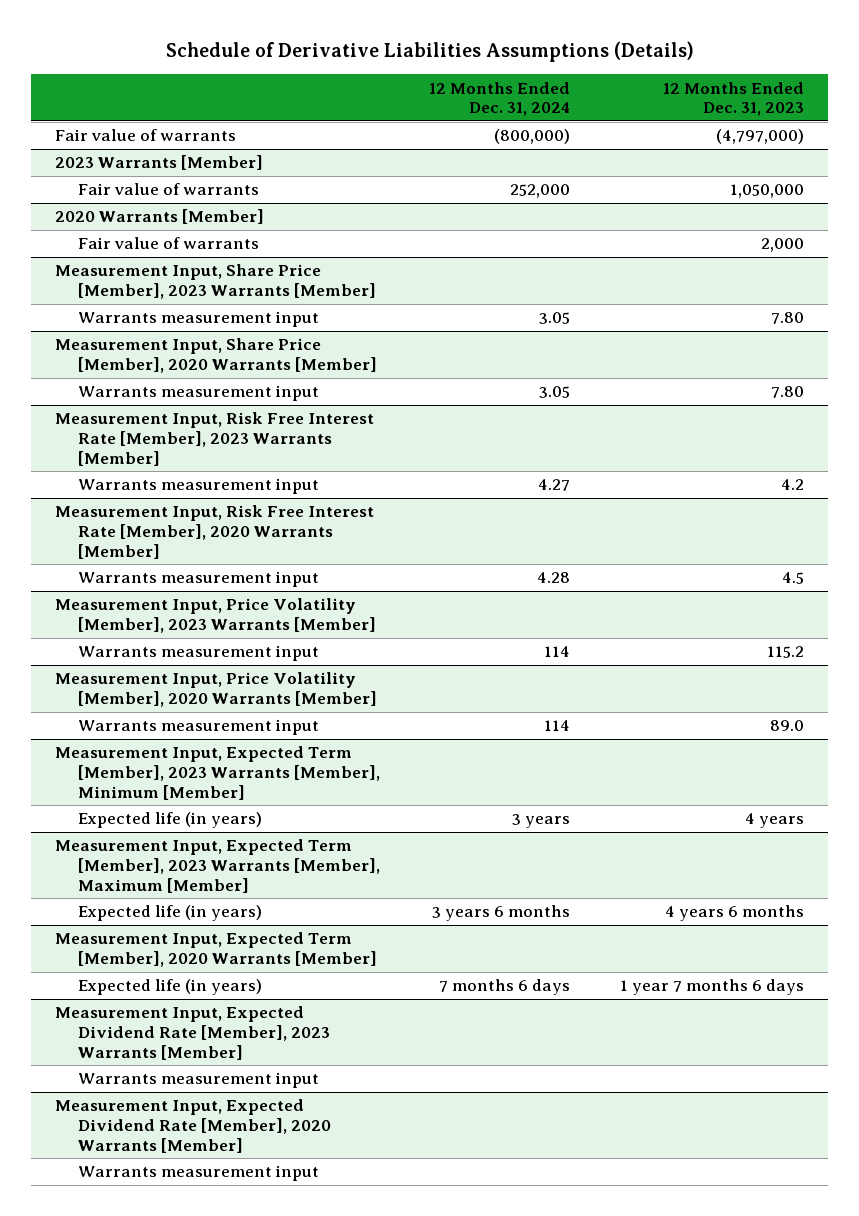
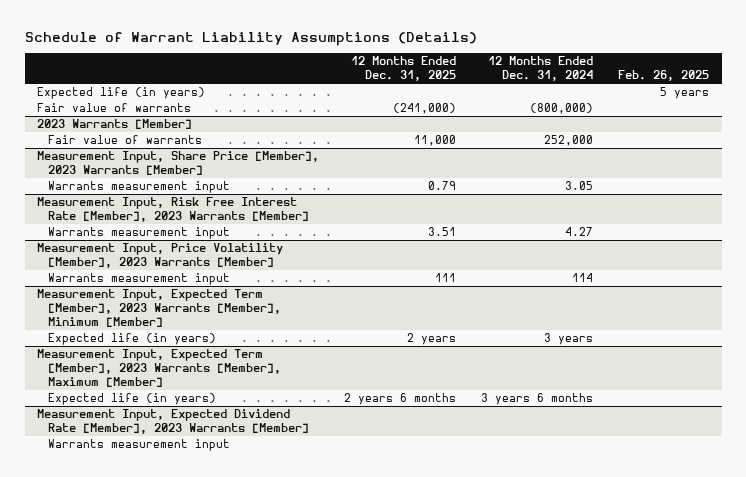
[165,41,694,63] Schedule of Derivative Liabilities Assumptions (Details) -> [24,31,477,46] Schedule of Warrant Liability Assumptions (Details)
[662,81,804,117] 12 Months Ended Dec. 31, 2023 -> none
none -> [351,56,457,82] 12 Months Ended Dec. 31, 2025
none -> [618,70,710,82] Feb. 26, 2025
none -> [37,87,206,100] Expected life (in years)
[55,209,265,225] 2020 Warrants [Member] -> none
[77,237,259,250] Fair value of warrants -> none
[55,338,377,373] Measurement Input, Share Price [Member], 2020 Warrants [Member] -> none
[77,385,319,402] Warrants measurement input -> none
[55,505,375,559] Measurement Input, Risk Free Interest Rate [Member], 2020 Warrants [Member] -> none
[77,571,319,588] Warrants measurement input -> none
[55,672,377,707] Measurement Input, Price Volatility [Member], 2020 Warrants [Member] -> none
[77,719,319,736] Warrants measurement input -> none
[55,932,377,967] Measurement Input, Expected Term [Member], 2020 Warrants [Member] -> none
[77,979,262,996] Expected life (in years) -> none
[55,1099,331,1153] Measurement Input, Expected Dividend Rate [Member], 2020 Warrants [Member] -> none
[77,1165,319,1182] Warrants measurement input -> none

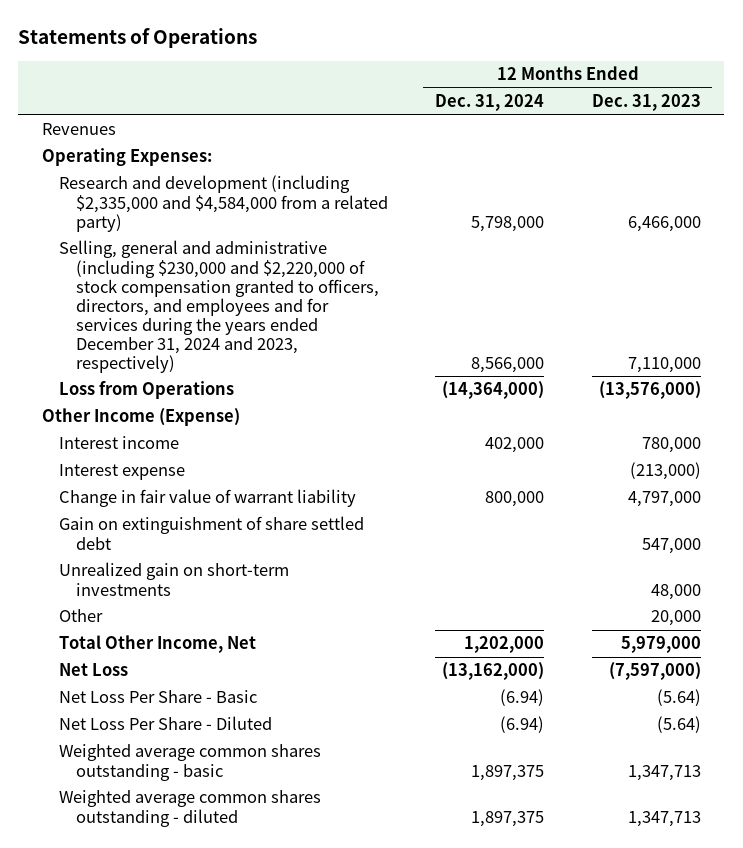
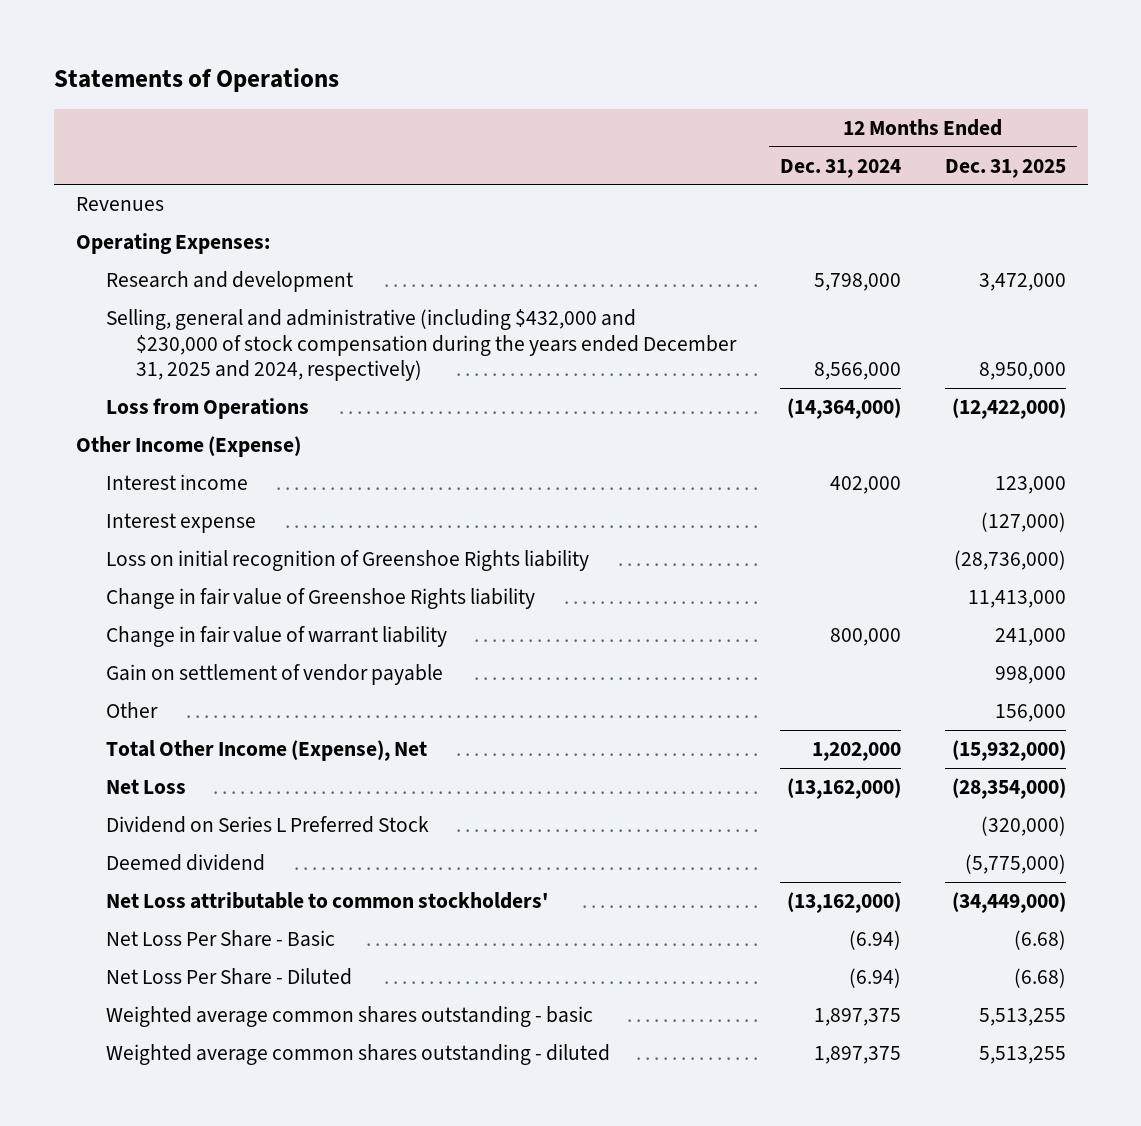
[591,94,701,112] Dec. 31, 2023 -> none
none -> [944,158,1066,178] Dec. 31, 2025
[58,175,388,232] Research and development (including $2,335,000 and $4,584,000 from a related party) -> [105,270,353,292] Research and development
[58,240,379,374] Selling, general and administrative (including $230,000 and $2,220,000 of stock compensation granted to officers, directors, and employees and for services during the years ended December 31, 2024 and 2023, respectively) -> [105,308,737,382] Selling, general and administrative (including $432,000 and $230,000 of stock compensation during the years ended December 31, 2025 and 2024, respectively)
none -> [105,549,589,571] Loss on initial recognition of Greenshoe Rights liability
none -> [105,587,535,609] Change in fair value of Greenshoe Rights liability
[58,516,364,550] Gain on extinguishment of share settled debt -> none
[58,562,289,596] Unrealized gain on short-term investments -> none
none -> [105,663,443,685] Gain on settlement of vendor payable
[58,635,256,654] Total Other Income, Net -> [105,739,427,761] Total Other Income (Expense), Net
none -> [105,815,429,833] Dividend on Series L Preferred Stock
none -> [105,853,265,871] Deemed dividend
none -> [105,891,548,909] Net Loss attributable to common stockholders'

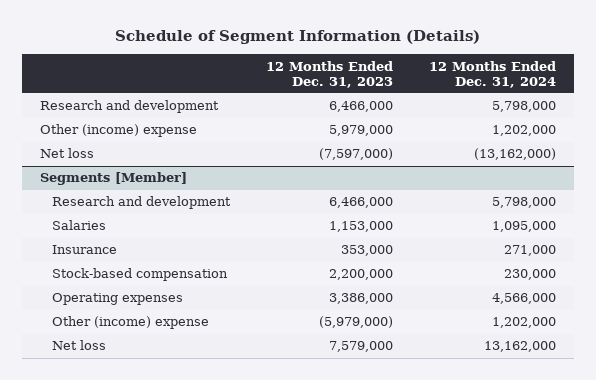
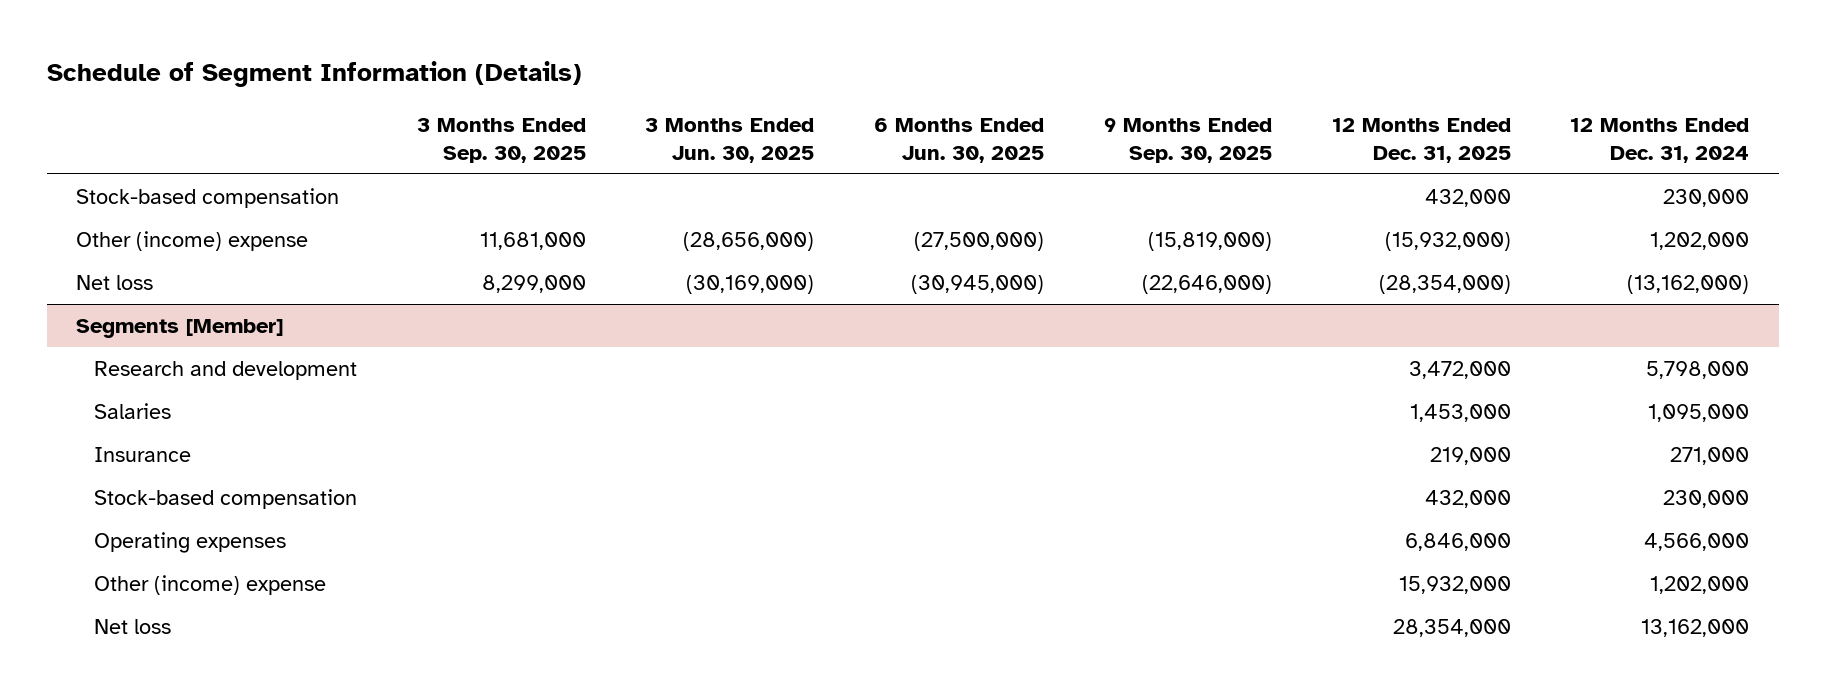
[265,60,393,88] 12 Months Ended Dec. 31, 2023 -> none
none -> [416,117,586,163] 3 Months Ended Sep. 30, 2025
none -> [645,117,815,163] 3 Months Ended Jun. 30, 2025
none -> [874,117,1045,163] 6 Months Ended Jun. 30, 2025
none -> [1103,117,1272,163] 9 Months Ended Sep. 30, 2025
none -> [1331,117,1511,163] 12 Months Ended Dec. 31, 2025
[39,100,219,114] Research and development -> none
none -> [76,188,340,209] Stock-based compensation

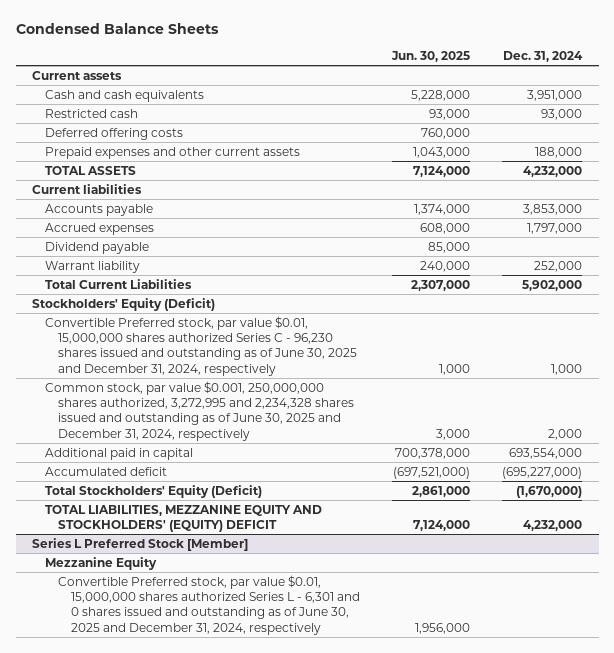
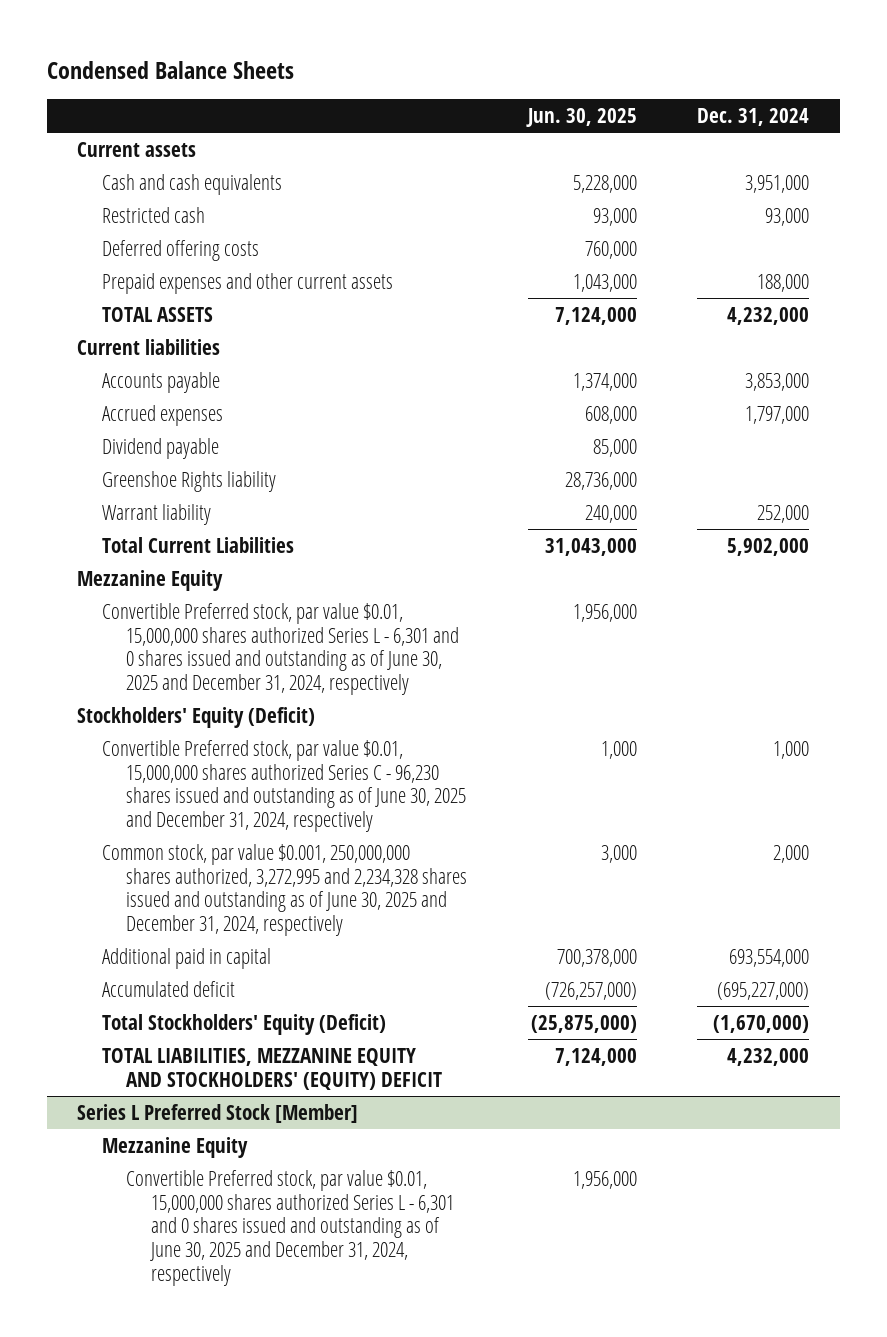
none -> [101,470,276,492] Greenshoe Rights liability
[411,279,471,291] 2,307,000 -> [544,537,637,556] 31,043,000
none -> [77,569,224,591] Mezzanine Equity
none -> [101,602,460,695] Convertible Preferred stock, par value $0.01, 15,000,000 shares authorized Series L - 6,301 and 0 shares issued and outstanding as of June 30, 2025 and December 31, 2024, respectively
[393,466,471,479] (697,521,000) -> [544,981,637,1000] (726,257,000)
[412,485,471,497] 2,861,000 -> [530,1014,637,1033] (25,875,000)

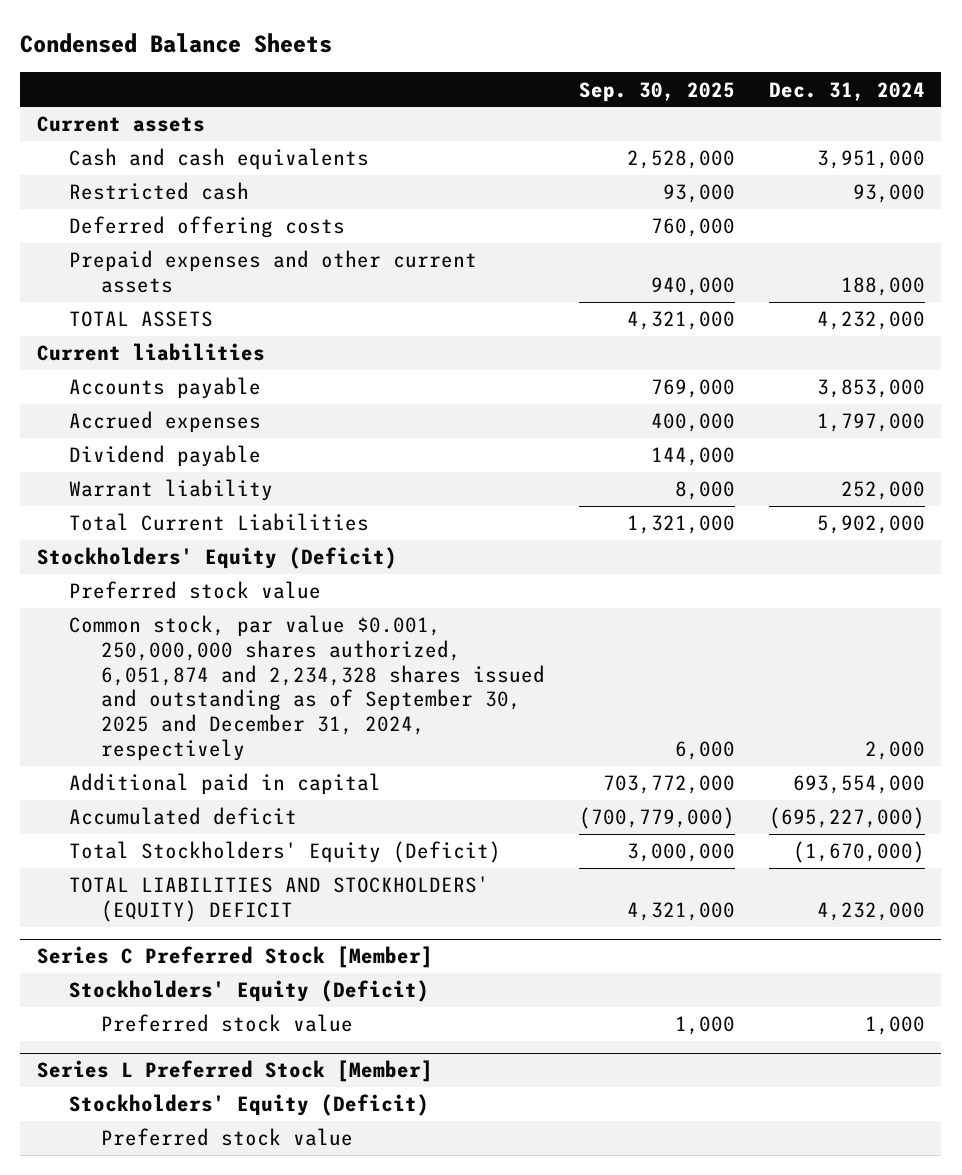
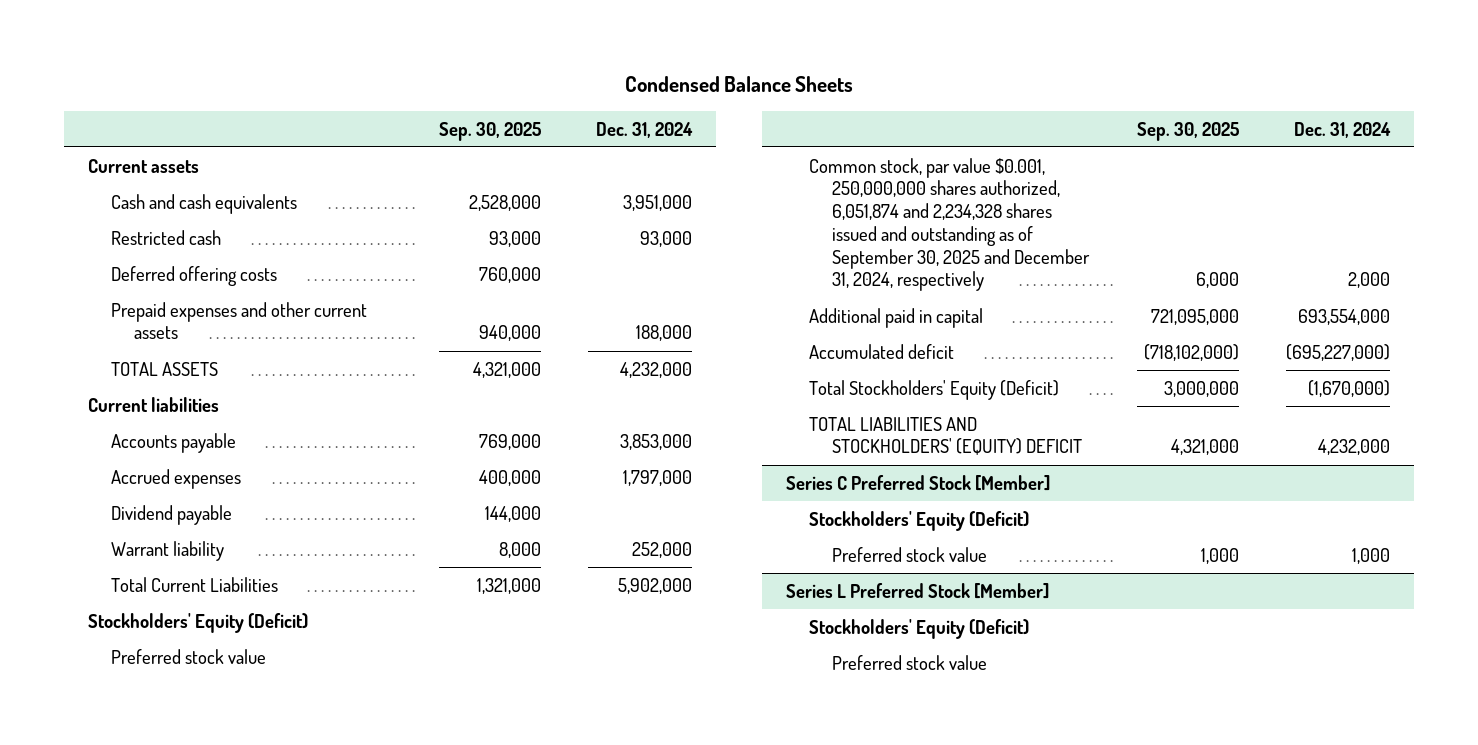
[603,775,736,795] 703,772,000 -> [1150,308,1239,325] 721,095,000
[579,807,736,830] (700,779,000) -> [1143,343,1239,361] (718,102,000)

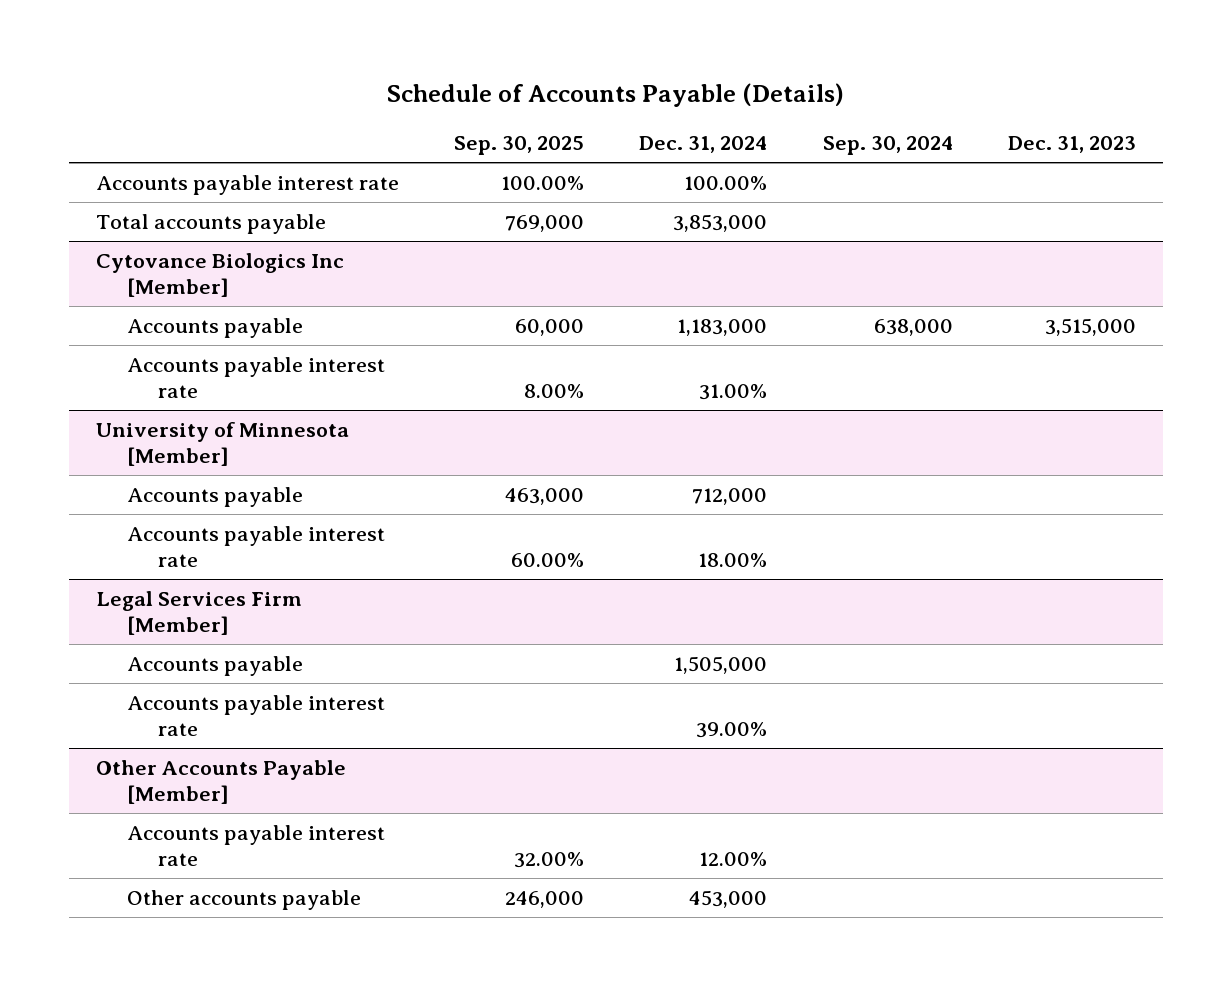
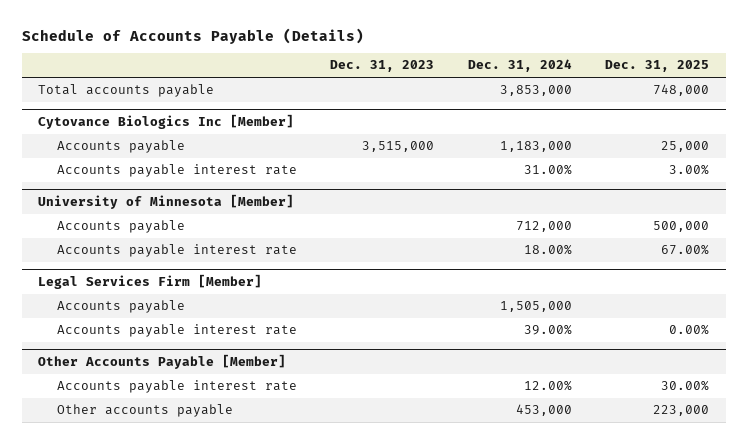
[454,136,585,156] Sep. 30, 2025 -> none
[822,136,953,156] Sep. 30, 2024 -> none
none -> [605,60,710,73] Dec. 31, 2025
[96,174,400,195] Accounts payable interest rate -> none

